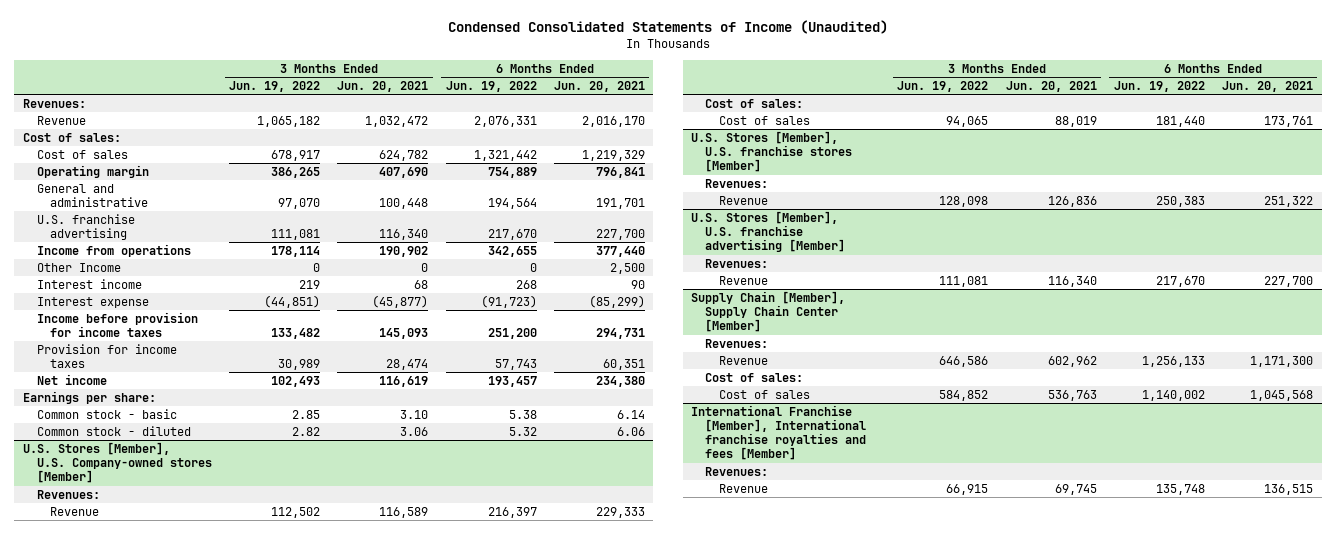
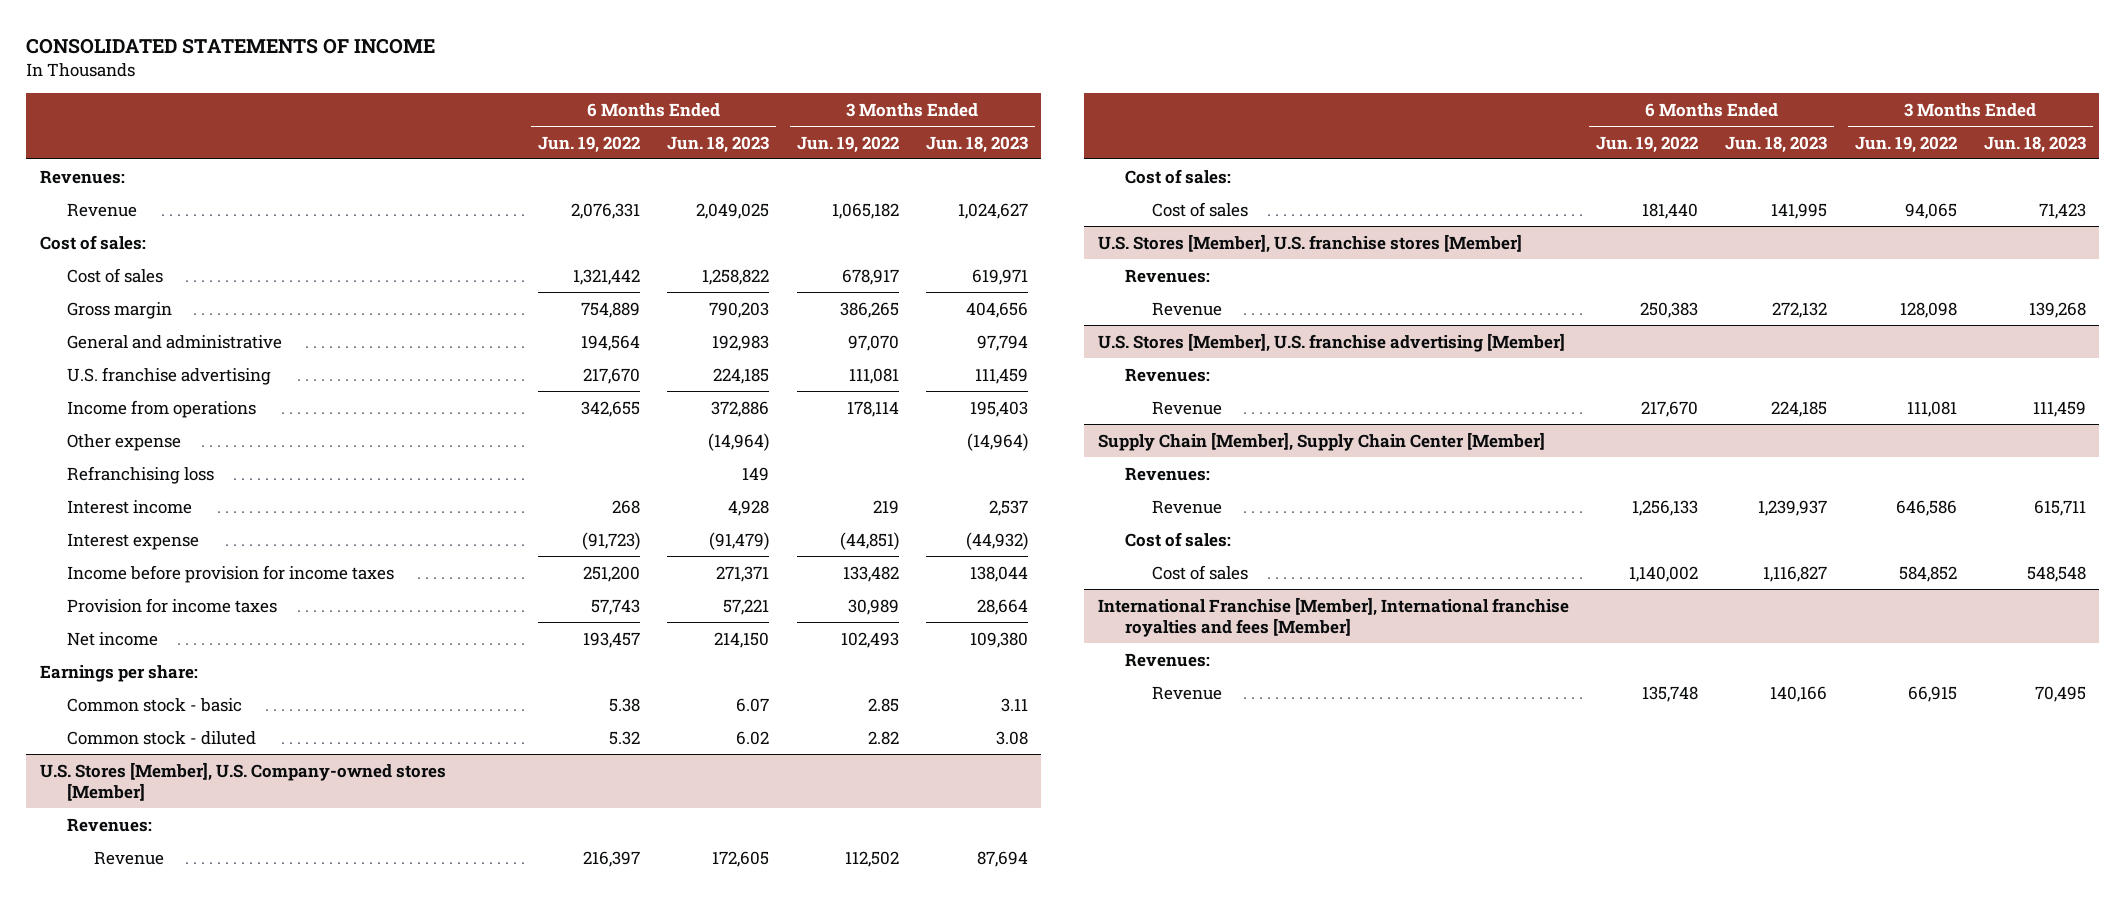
[448,20,889,35] Condensed Consolidated Statements of Income (Unaudited) -> [26,37,436,54] CONSOLIDATED STATEMENTS OF INCOME
[337,81,429,93] Jun. 20, 2021 -> none
[553,81,645,93] Jun. 20, 2021 -> none
none -> [667,135,770,153] Jun. 18, 2023
none -> [925,135,1028,153] Jun. 18, 2023
[36,164,149,178] Operating margin -> [67,301,173,319] Gross margin
[36,262,121,272] Other Income -> none
none -> [67,433,182,451] Other expense
none -> [67,465,215,484] Refranchising loss

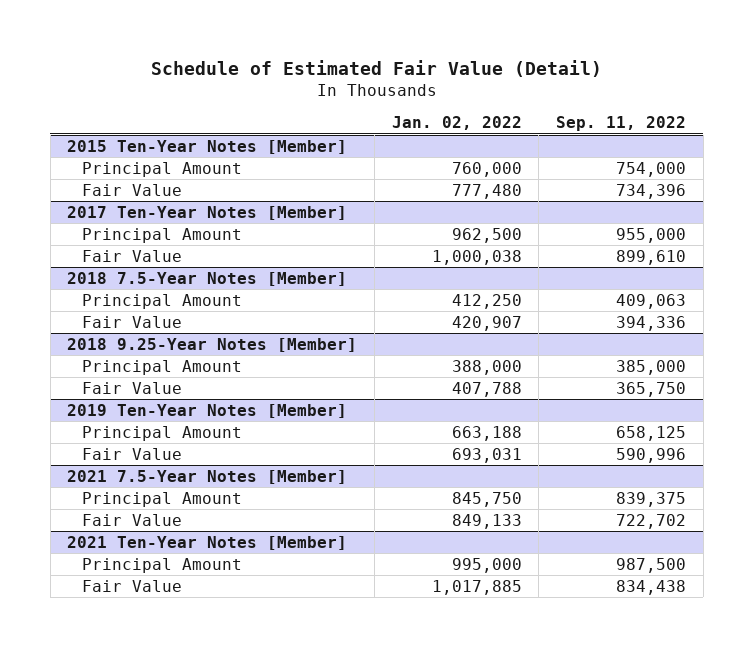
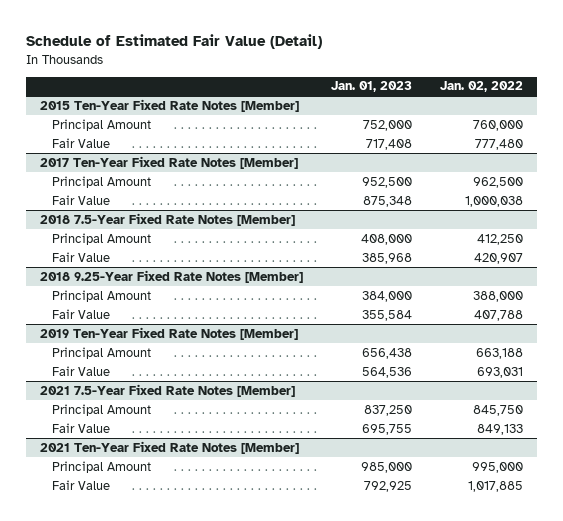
[556,116,687,132] Sep. 11, 2022 -> none
none -> [331,81,413,93] Jan. 01, 2023
[67,139,348,154] 2015 Ten-Year Notes [Member] -> [39,98,299,112] 2015 Ten-Year Fixed Rate Notes [Member]
[67,205,348,220] 2017 Ten-Year Notes [Member] -> [39,155,298,169] 2017 Ten-Year Fixed Rate Notes [Member]
[67,271,348,286] 2018 7.5-Year Notes [Member] -> [39,212,295,226] 2018 7.5-Year Fixed Rate Notes [Member]
[67,337,358,352] 2018 9.25-Year Notes [Member] -> [39,269,303,283] 2018 9.25-Year Fixed Rate Notes [Member]
[67,403,348,418] 2019 Ten-Year Notes [Member] -> [39,326,298,340] 2019 Ten-Year Fixed Rate Notes [Member]
[67,469,348,484] 2021 7.5-Year Notes [Member] -> [39,383,295,397] 2021 7.5-Year Fixed Rate Notes [Member]
[67,535,348,550] 2021 Ten-Year Notes [Member] -> [39,440,299,454] 2021 Ten-Year Fixed Rate Notes [Member]

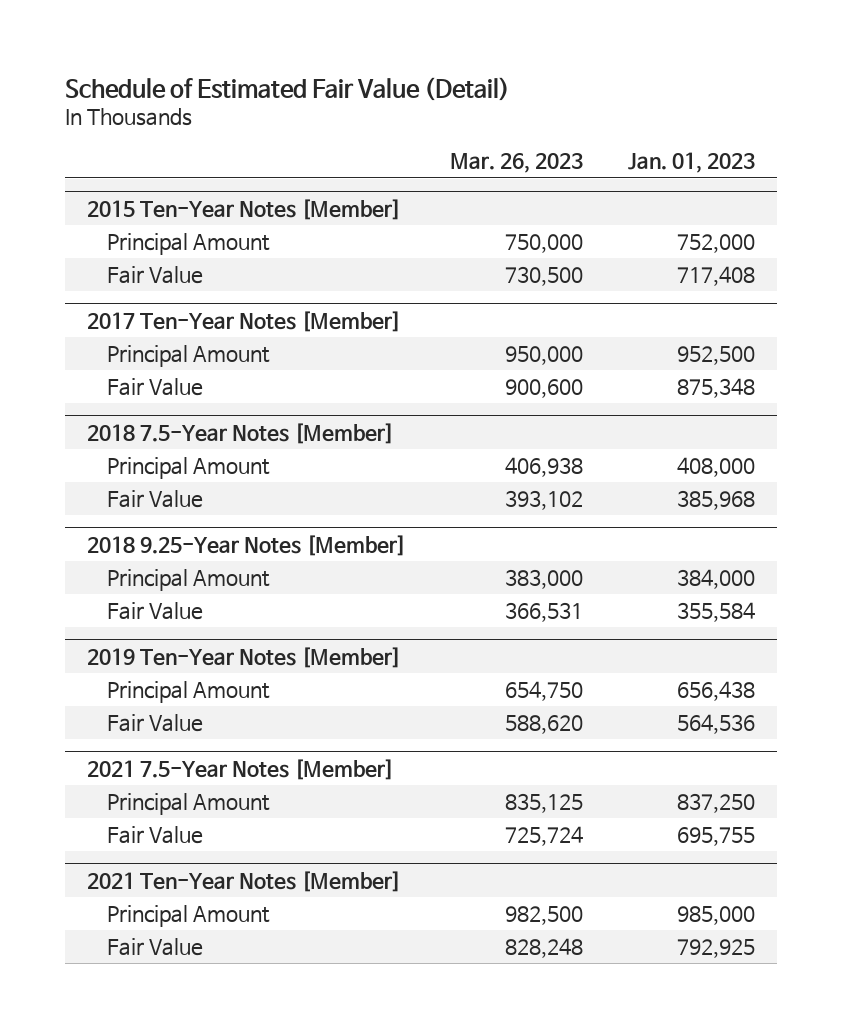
[440,81,524,93] Jan. 02, 2022 -> none
none -> [450,153,584,174] Mar. 26, 2023
[39,98,299,112] 2015 Ten-Year Fixed Rate Notes [Member] -> [87,198,402,220] 2015 Ten-Year Notes [Member]
[39,155,298,169] 2017 Ten-Year Fixed Rate Notes [Member] -> [87,310,402,332] 2017 Ten-Year Notes [Member]
[39,212,295,226] 2018 7.5-Year Fixed Rate Notes [Member] -> [87,422,395,444] 2018 7.5-Year Notes [Member]
[39,269,303,283] 2018 9.25-Year Fixed Rate Notes [Member] -> [87,534,407,556] 2018 9.25-Year Notes [Member]
[39,326,298,340] 2019 Ten-Year Fixed Rate Notes [Member] -> [87,646,402,668] 2019 Ten-Year Notes [Member]
[39,383,295,397] 2021 7.5-Year Fixed Rate Notes [Member] -> [87,758,395,780] 2021 7.5-Year Notes [Member]
[39,440,299,454] 2021 Ten-Year Fixed Rate Notes [Member] -> [87,870,402,892] 2021 Ten-Year Notes [Member]

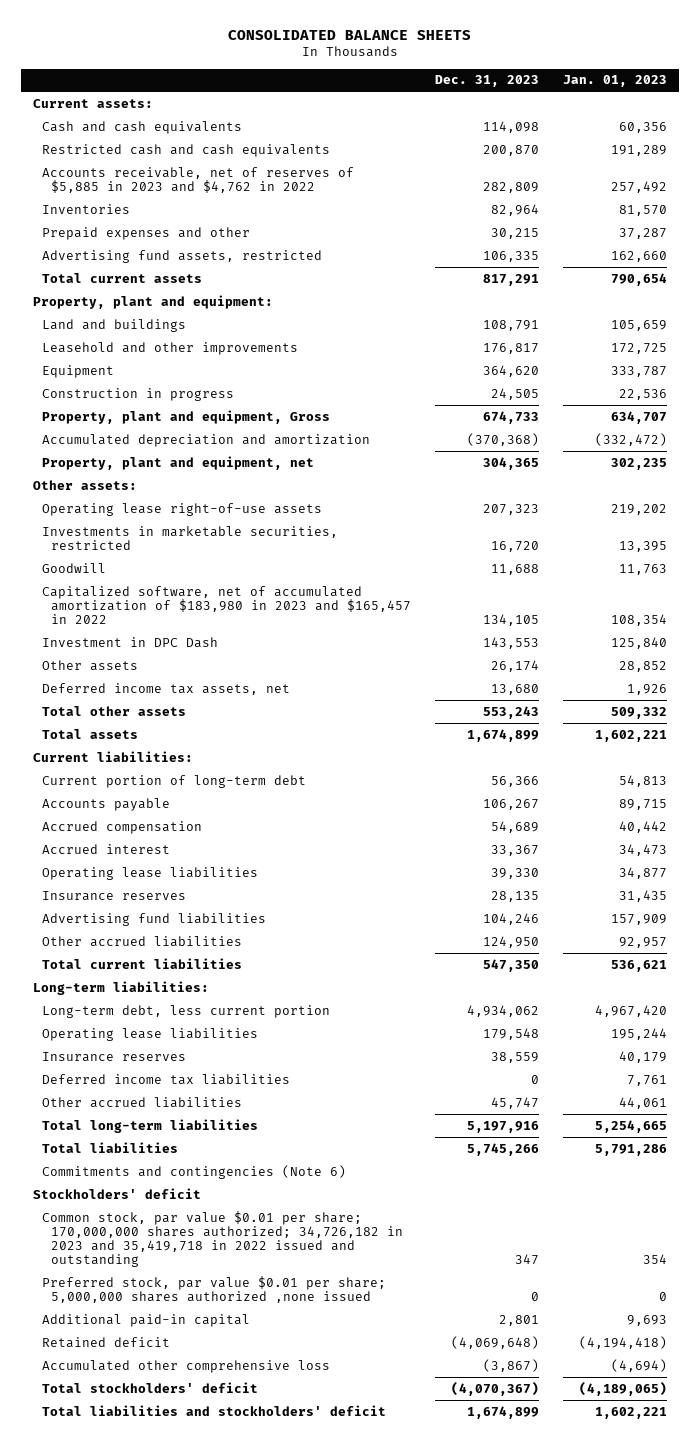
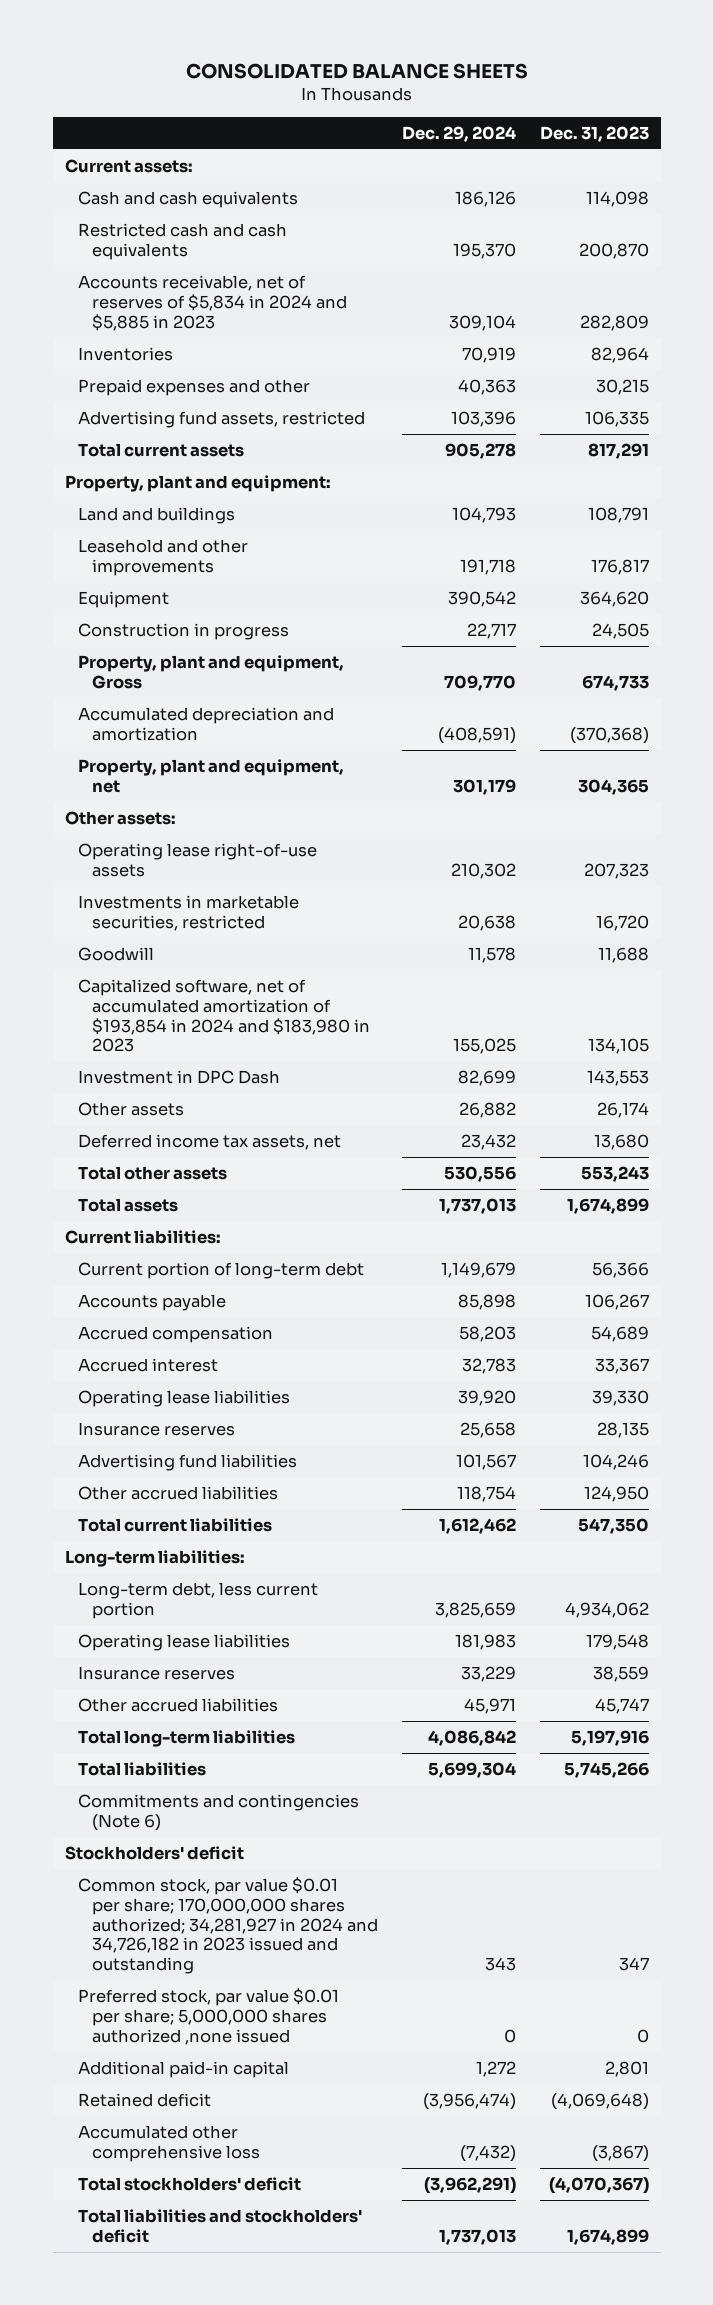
[562,75,667,88] Jan. 01, 2023 -> none
none -> [401,125,516,142] Dec. 29, 2024
[41,166,354,193] Accounts receivable, net of reserves of $5,885 in 2023 and $4,762 in 2022 -> [78,275,347,331] Accounts receivable, net of reserves of $5,834 in 2024 and $5,885 in 2023
[41,585,411,625] Capitalized software, net of accumulated amortization of $183,980 in 2023 and $165,457 in 2022 -> [78,979,370,1053] Capitalized software, net of accumulated amortization of $193,854 in 2024 and $183,980 in 2023
[41,1073,290,1085] Deferred income tax liabilities -> none
[41,1210,403,1268] Common stock, par value $0.01 per share; 170,000,000 shares authorized; 34,726,182 in 2023 and 35,419,718 in 2022 issued and outstanding -> [78,1877,378,1975] Common stock, par value $0.01 per share; 170,000,000 shares authorized; 34,281,927 in 2024 and 34,726,182 in 2023 issued and outstanding

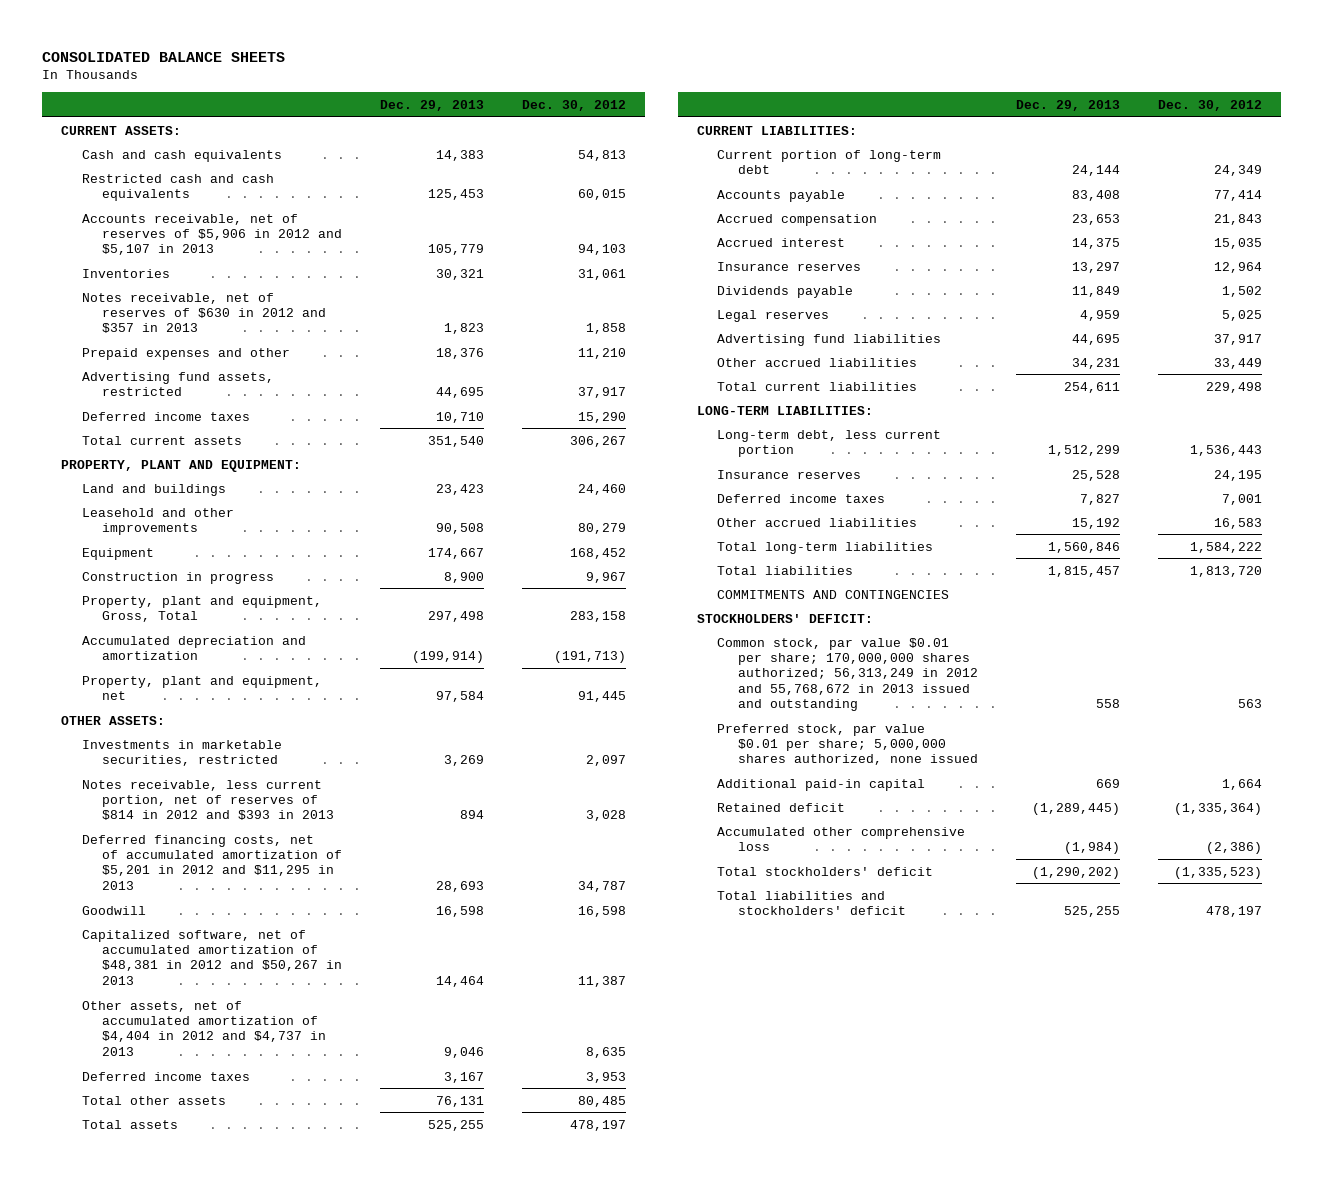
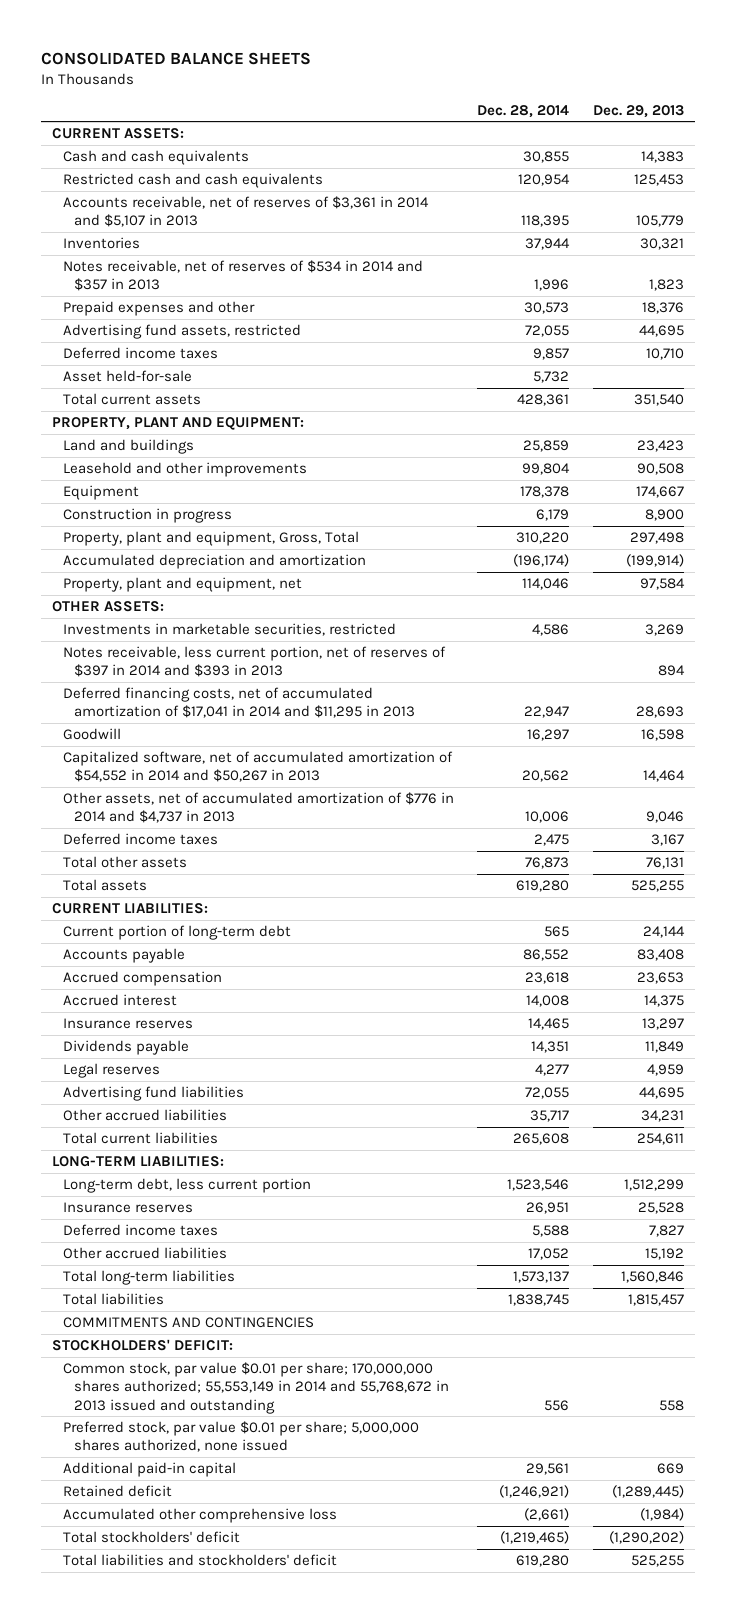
[522,99,627,111] Dec. 30, 2012 -> none
none -> [477,104,570,118] Dec. 28, 2014
[81,213,343,256] Accounts receivable, net of reserves of $5,906 in 2012 and $5,107 in 2013 -> [63,195,430,228] Accounts receivable, net of reserves of $3,361 in 2014 and $5,107 in 2013
[81,292,327,334] Notes receivable, net of reserves of $630 in 2012 and $357 in 2013 -> [63,259,424,292] Notes receivable, net of reserves of $534 in 2014 and $357 in 2013
none -> [63,369,193,382] Asset held-for-sale
[81,779,335,821] Notes receivable, less current portion, net of reserves of $814 in 2012 and $393 in 2013 -> [63,645,447,678] Notes receivable, less current portion, net of reserves of $397 in 2014 and $393 in 2013
[81,834,343,890] Deferred financing costs, net of accumulated amortization of $5,201 in 2012 and $11,295 in 2013 -> [63,686,415,719] Deferred financing costs, net of accumulated amortization of $17,041 in 2014 and $11,295 in 2013
[81,929,343,985] Capitalized software, net of accumulated amortization of $48,381 in 2012 and $50,267 in 2013 -> [63,750,454,783] Capitalized software, net of accumulated amortization of $54,552 in 2014 and $50,267 in 2013
[81,1000,327,1056] Other assets, net of accumulated amortization of $4,404 in 2012 and $4,737 in 2013 -> [63,791,455,824] Other assets, net of accumulated amortization of $776 in 2014 and $4,737 in 2013
[717,637,979,712] Common stock, par value $0.01 per share; 170,000,000 shares authorized; 56,313,249 in 2012 and 55,768,672 in 2013 issued and outstanding -> [63,1361,449,1414] Common stock, par value $0.01 per share; 170,000,000 shares authorized; 55,553,149 in 2014 and 55,768,672 in 2013 issued and outstanding

